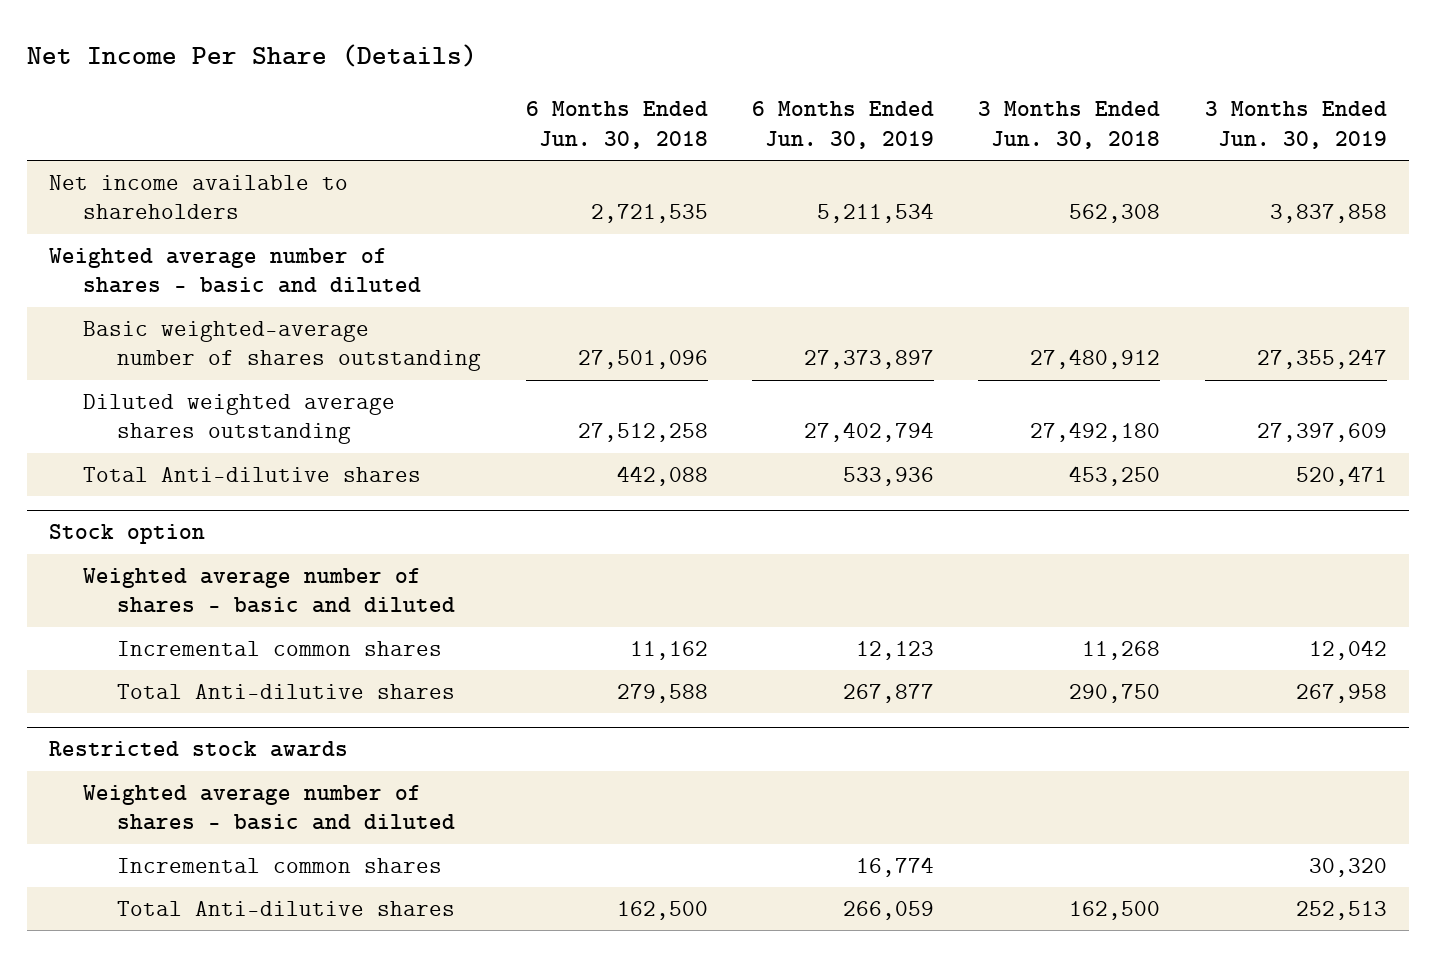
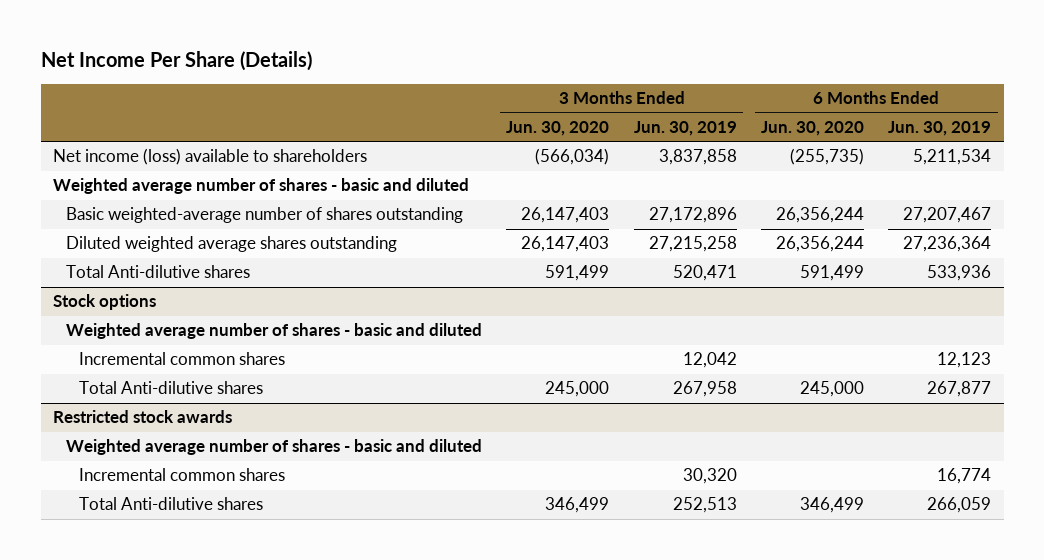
[525,101,708,150] 6 Months Ended Jun. 30, 2018 -> none
[978,101,1161,150] 3 Months Ended Jun. 30, 2018 -> none
none -> [506,121,610,137] Jun. 30, 2020
none -> [761,121,865,137] Jun. 30, 2020
[49,174,349,220] Net income available to shareholders -> [52,148,367,166] Net income (loss) available to shareholders
[804,350,935,370] 27,373,897 -> [903,207,992,224] 27,207,467
[1256,349,1387,370] 27,355,247 -> [648,207,737,224] 27,172,896
[804,422,935,443] 27,402,794 -> [903,236,992,253] 27,236,364
[1256,423,1387,443] 27,397,609 -> [648,236,737,253] 27,215,258
[49,524,206,545] Stock option -> [52,294,156,311] Stock options

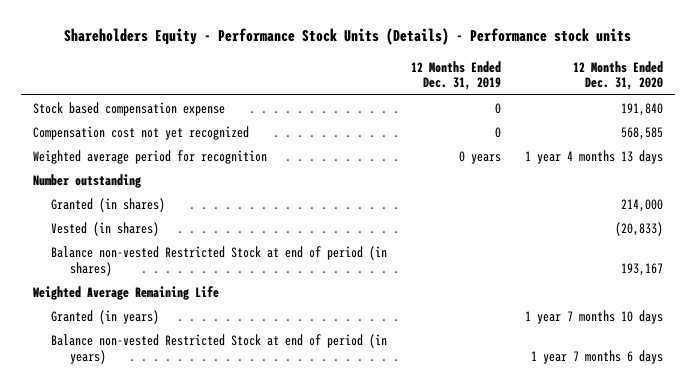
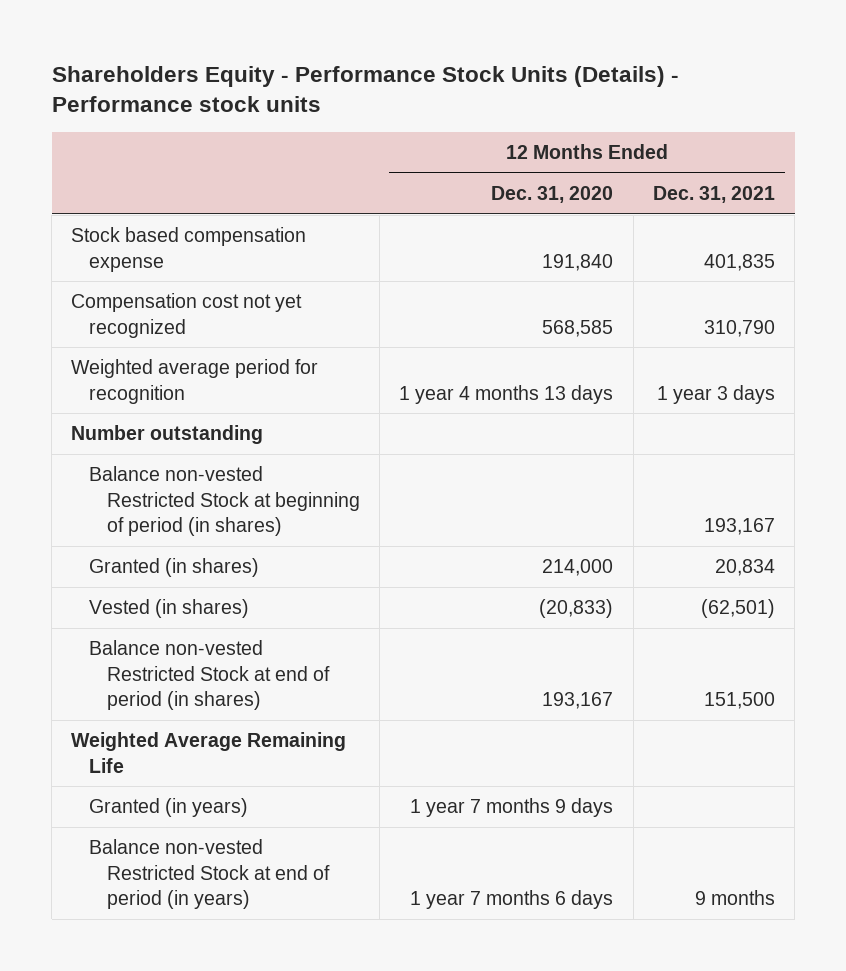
[411,60,502,91] 12 Months Ended Dec. 31, 2019 -> none
none -> [652,185,775,203] Dec. 31, 2021
none -> [89,466,360,537] Balance non-vested Restricted Stock at beginning of period (in shares)
[525,309,664,324] 1 year 7 months 10 days -> [410,798,614,818] 1 year 7 months 9 days

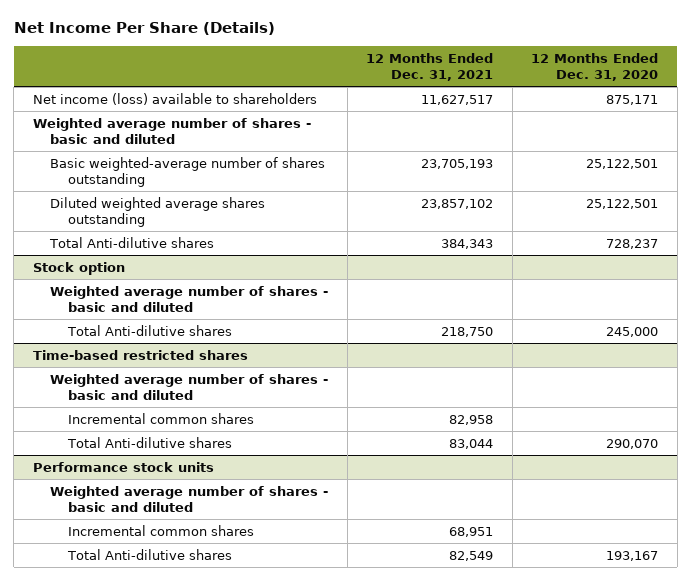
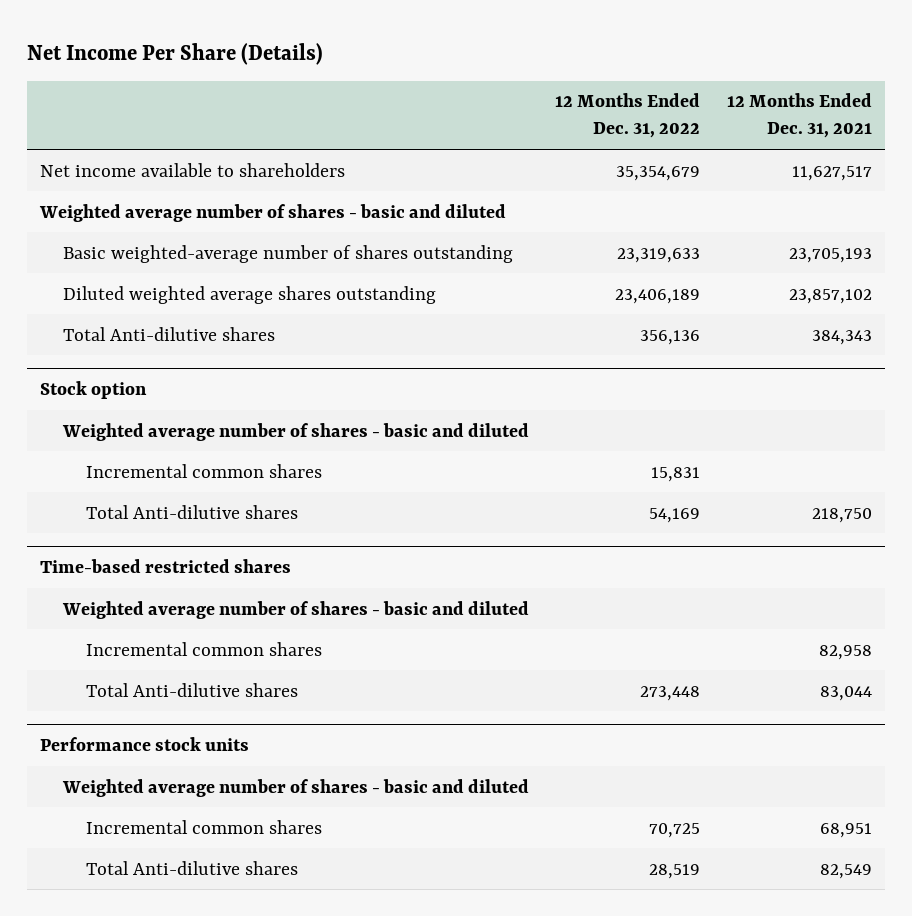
[531,52,659,82] 12 Months Ended Dec. 31, 2020 -> none
none -> [555,93,701,139] 12 Months Ended Dec. 31, 2022
[32,92,317,105] Net income (loss) available to shareholders -> [40,162,346,177] Net income available to shareholders
none -> [85,463,322,478] Incremental common shares

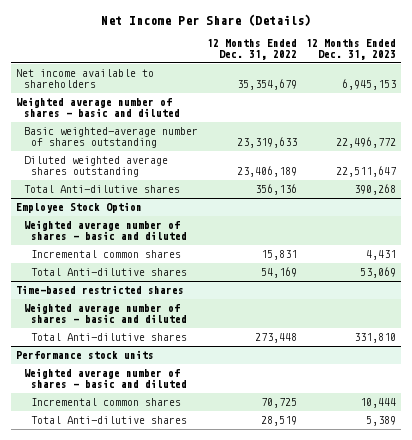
[726,93,872,139] 12 Months Ended Dec. 31, 2021 -> none
none -> [306,39,397,61] 12 Months Ended Dec. 31, 2023
[40,381,148,400] Stock option -> [15,201,142,213] Employee Stock Option
[85,641,322,656] Incremental common shares -> none

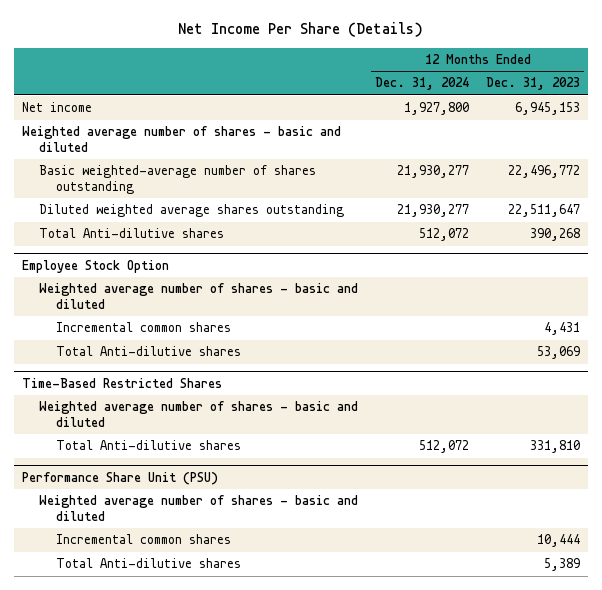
[206,39,297,61] 12 Months Ended Dec. 31, 2022 -> none
none -> [375,77,470,91] Dec. 31, 2024
[15,68,154,88] Net income available to shareholders -> [22,102,93,113] Net income
[15,284,184,294] Time-based restricted shares -> [22,378,223,389] Time-Based Restricted Shares
[15,349,154,359] Performance stock units -> none
none -> [22,472,219,486] Performance Share Unit (PSU)

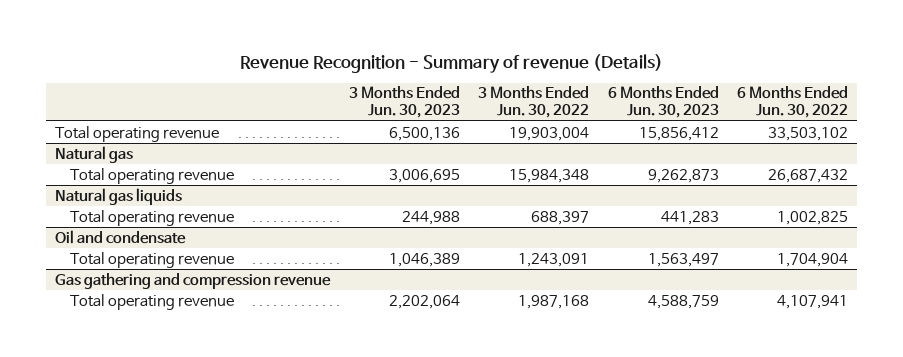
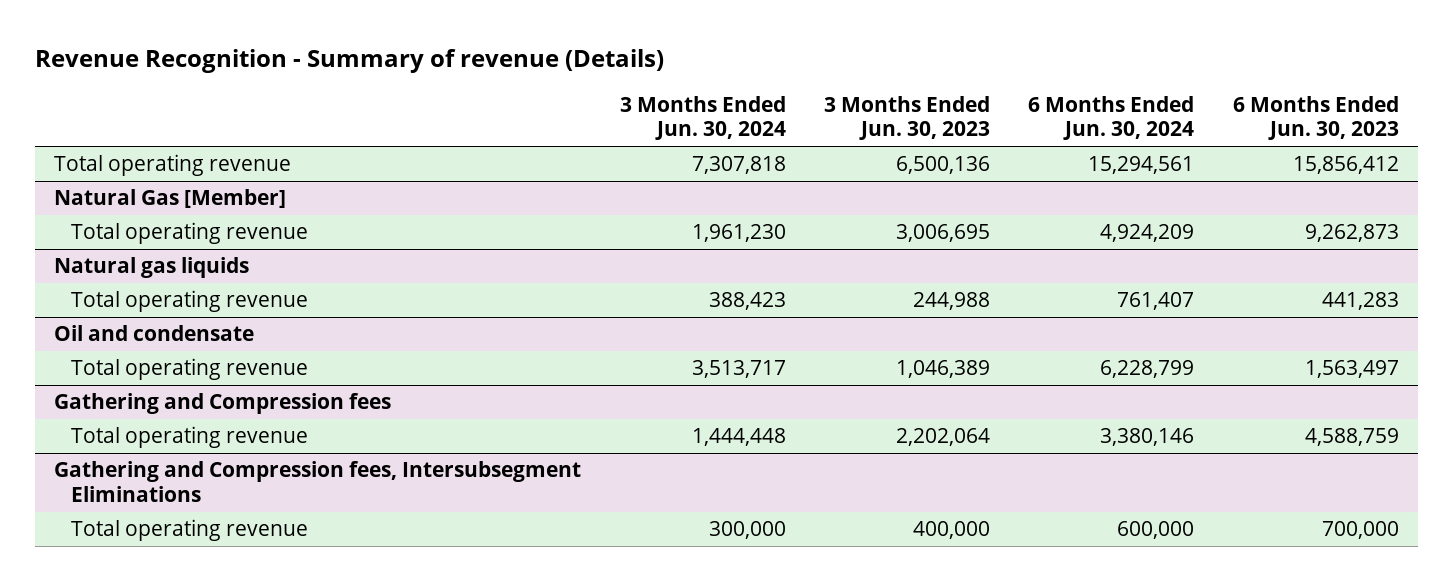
[478,86,590,119] 3 Months Ended Jun. 30, 2022 -> none
[737,86,849,119] 6 Months Ended Jun. 30, 2022 -> none
none -> [619,95,786,141] 3 Months Ended Jun. 30, 2024
none -> [1028,95,1195,141] 6 Months Ended Jun. 30, 2024
[55,145,134,163] Natural gas -> [54,189,287,209] Natural Gas [Member]
[55,272,332,289] Gas gathering and compression revenue -> [54,393,392,415] Gathering and Compression fees
none -> [54,461,582,503] Gathering and Compression fees, Intersubsegment Eliminations
none -> [71,519,309,542] Total operating revenue

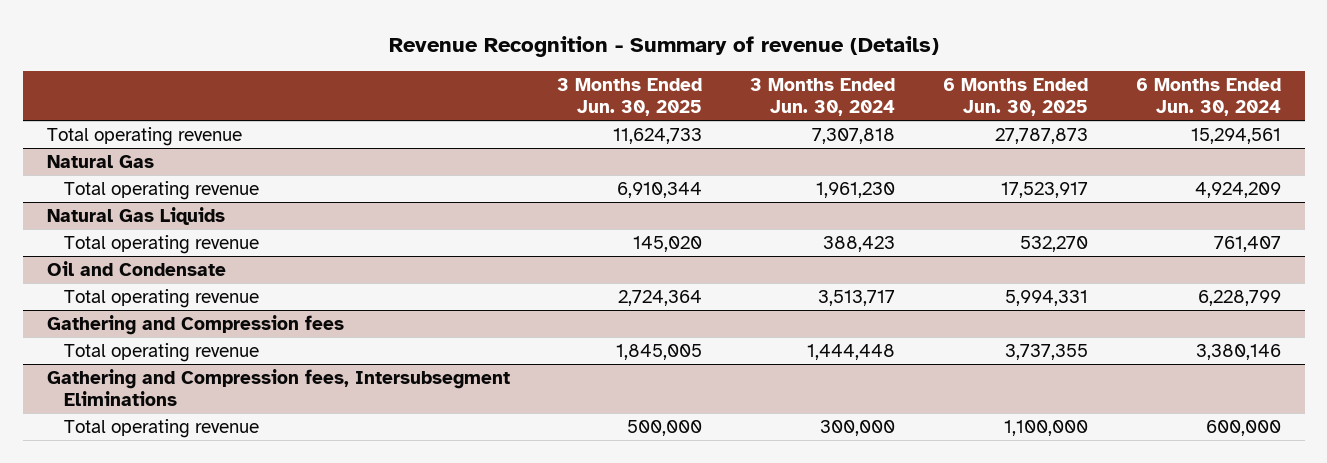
[823,95,990,141] 3 Months Ended Jun. 30, 2023 -> none
[1232,95,1399,141] 6 Months Ended Jun. 30, 2023 -> none
none -> [557,78,703,116] 3 Months Ended Jun. 30, 2025
none -> [942,78,1088,116] 6 Months Ended Jun. 30, 2025
[54,189,287,209] Natural Gas [Member] -> [46,155,154,169] Natural Gas
[54,257,250,279] Natural gas liquids -> [46,207,225,226] Natural Gas Liquids
[54,325,255,342] Oil and condensate -> [46,261,226,277] Oil and Condensate

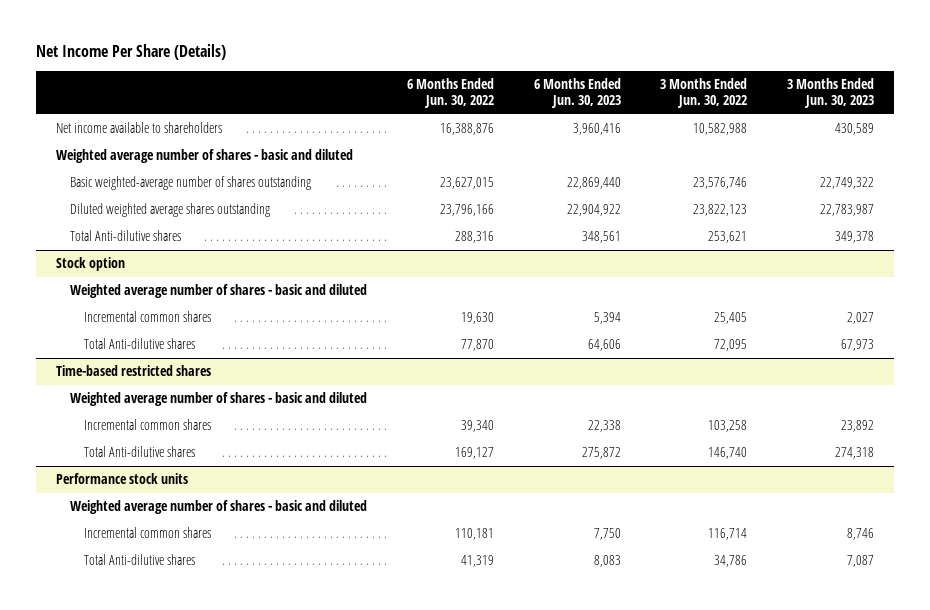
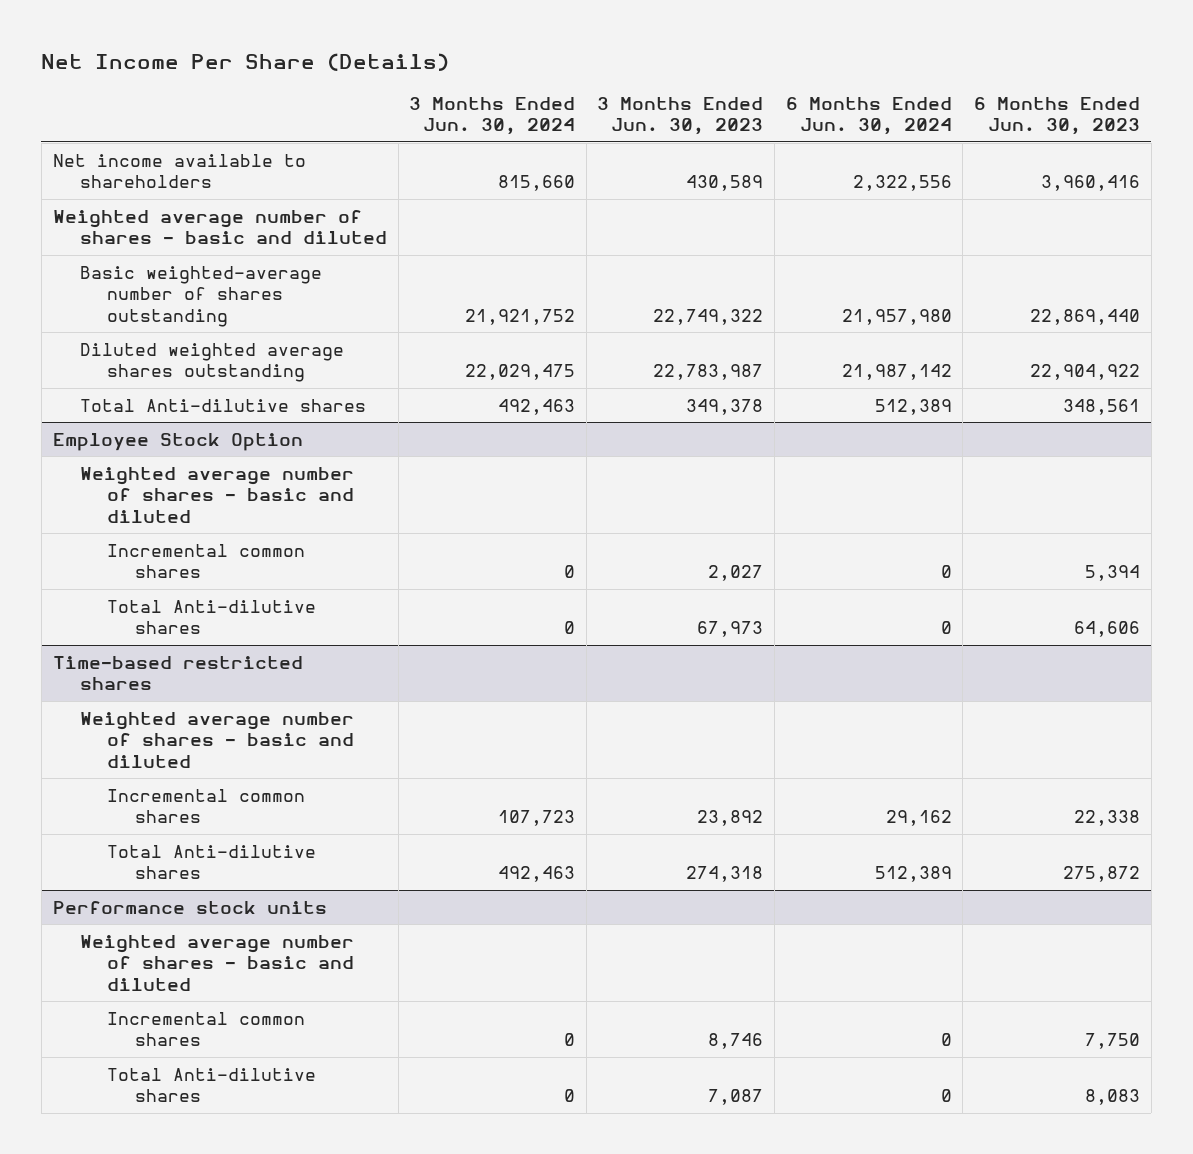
[406,77,494,109] 6 Months Ended Jun. 30, 2022 -> none
[660,77,748,109] 3 Months Ended Jun. 30, 2022 -> none
none -> [409,96,576,136] 3 Months Ended Jun. 30, 2024
none -> [785,96,952,136] 6 Months Ended Jun. 30, 2024
[56,257,126,272] Stock option -> [52,432,303,451] Employee Stock Option

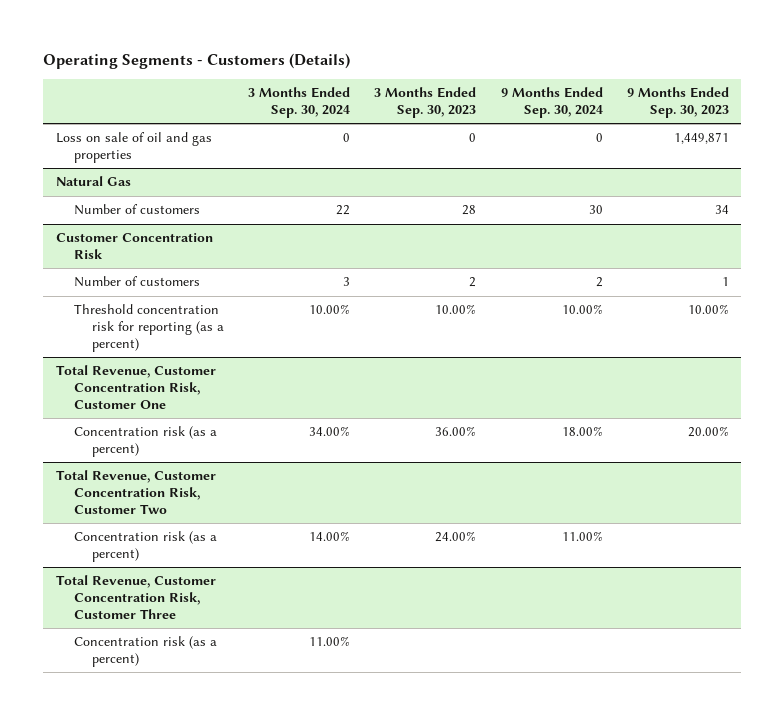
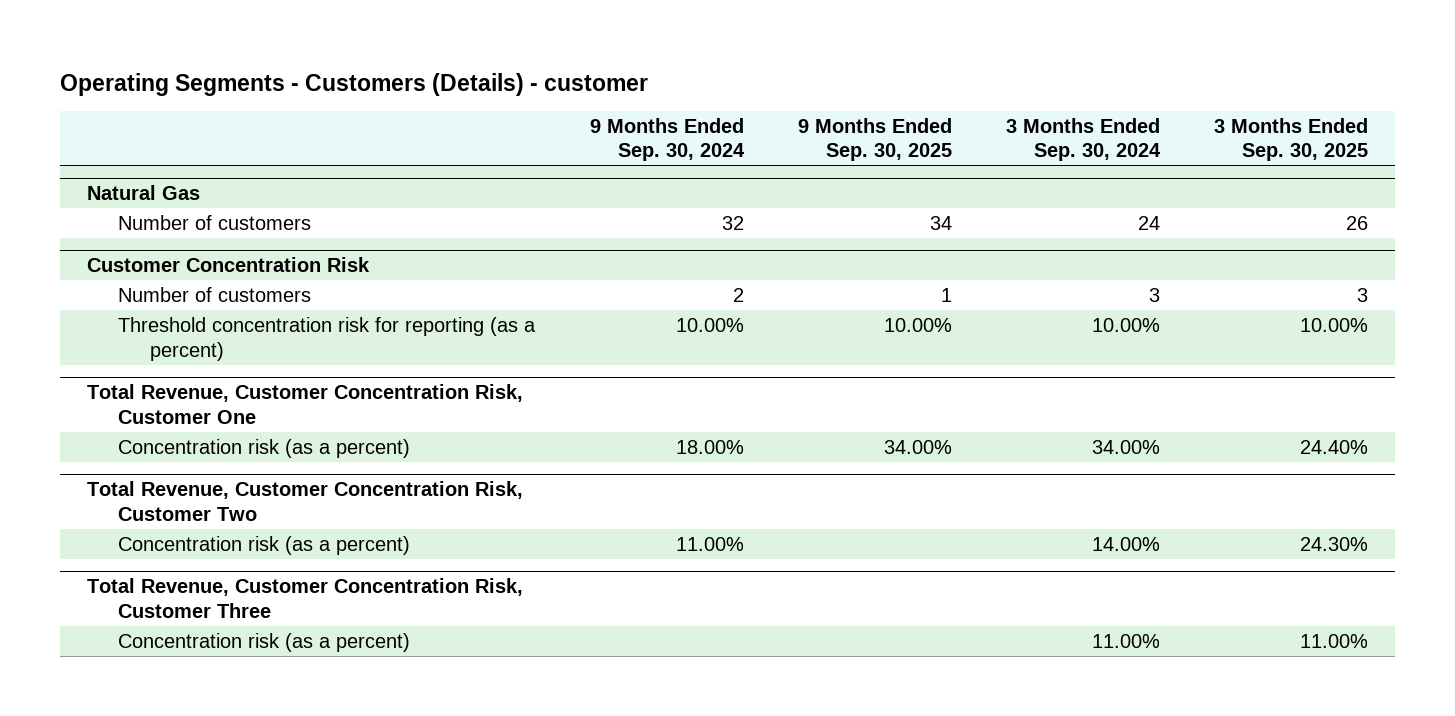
[43,53,351,70] Operating Segments - Customers (Details) -> [59,72,648,96] Operating Segments - Customers (Details) - customer
[374,87,477,119] 3 Months Ended Sep. 30, 2023 -> none
[626,87,729,119] 9 Months Ended Sep. 30, 2023 -> none
none -> [797,117,952,162] 9 Months Ended Sep. 30, 2025
none -> [1214,117,1369,162] 3 Months Ended Sep. 30, 2025
[55,132,212,164] Loss on sale of oil and gas properties -> none
[335,205,350,216] 22 -> [1138,215,1161,230] 24
[588,205,603,215] 30 -> [721,215,744,230] 32

